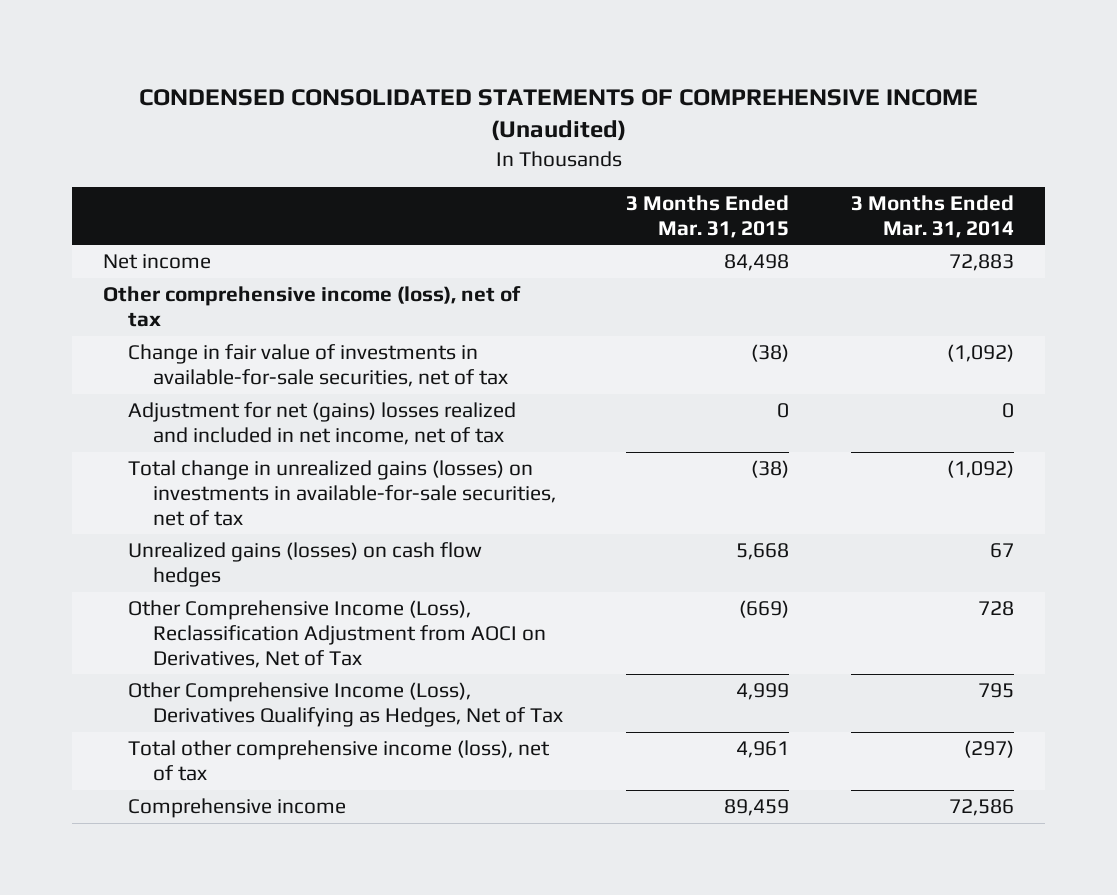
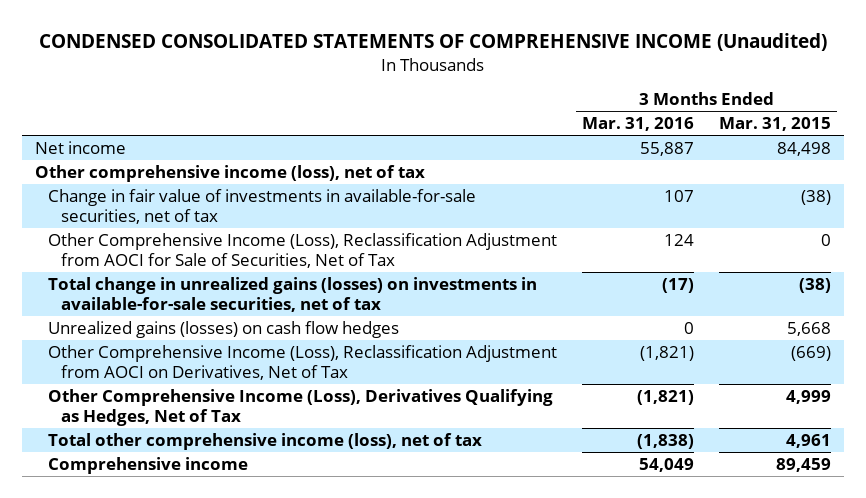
[851,195,1015,238] 3 Months Ended Mar. 31, 2014 -> none
none -> [582,117,695,132] Mar. 31, 2016
[128,402,517,445] Adjustment for net (gains) losses realized and included in net income, net of tax -> [48,232,558,268] Other Comprehensive Income (Loss), Reclassification Adjustment from AOCI for Sale of Securities, Net of Tax

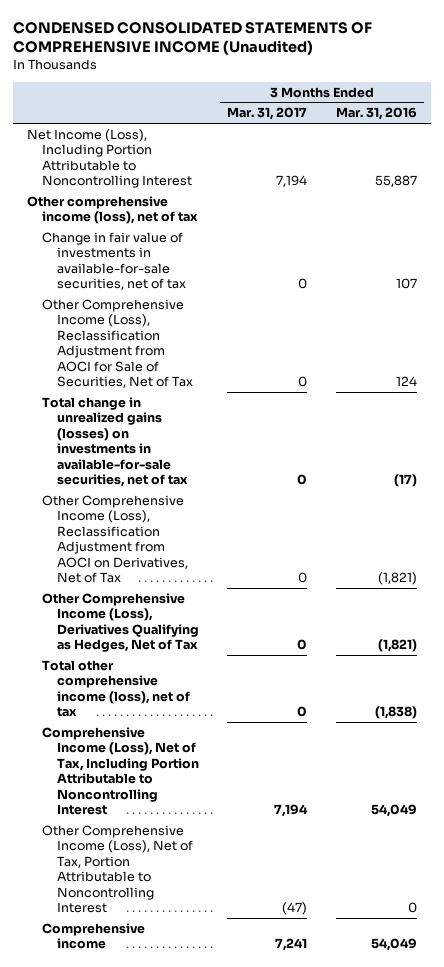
[719,117,832,132] Mar. 31, 2015 -> none
none -> [227,107,308,121] Mar. 31, 2017
[34,140,126,154] Net income -> [27,128,193,189] Net Income (Loss), Including Portion Attributable to Noncontrolling Interest
[48,320,400,338] Unrealized gains (losses) on cash flow hedges -> none
none -> [42,726,200,816] Comprehensive Income (Loss), Net of Tax, Including Portion Attributable to Noncontrolling Interest
none -> [42,824,194,914] Other Comprehensive Income (Loss), Net of Tax, Portion Attributable to Noncontrolling Interest

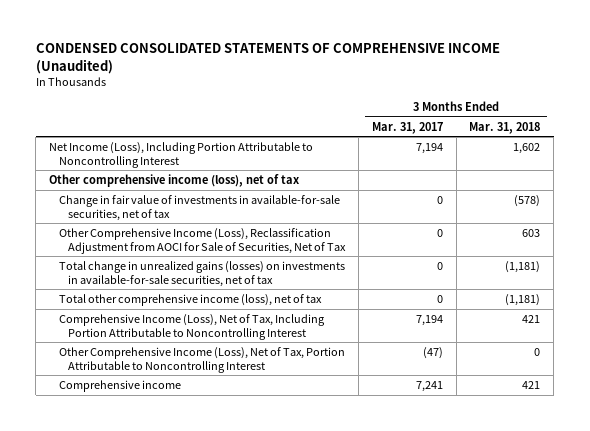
[335,107,417,121] Mar. 31, 2016 -> none
none -> [469,121,541,134] Mar. 31, 2018
[42,494,189,584] Other Comprehensive Income (Loss), Reclassification Adjustment from AOCI on Derivatives, Net of Tax -> none
[42,592,200,653] Other Comprehensive Income (Loss), Derivatives Qualifying as Hedges, Net of Tax -> none

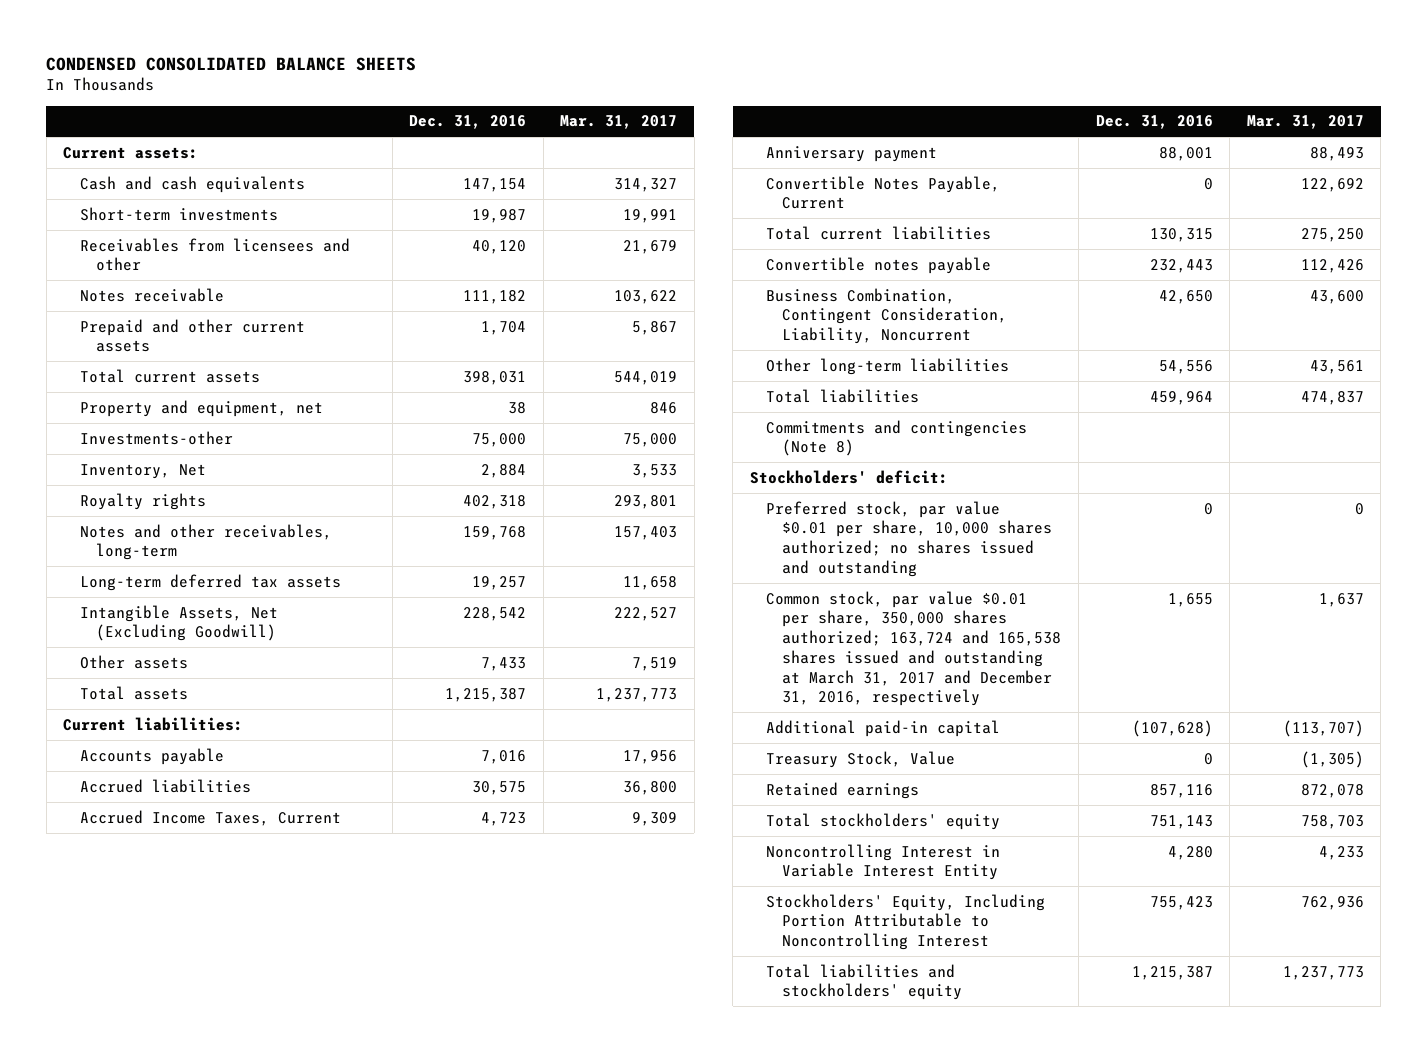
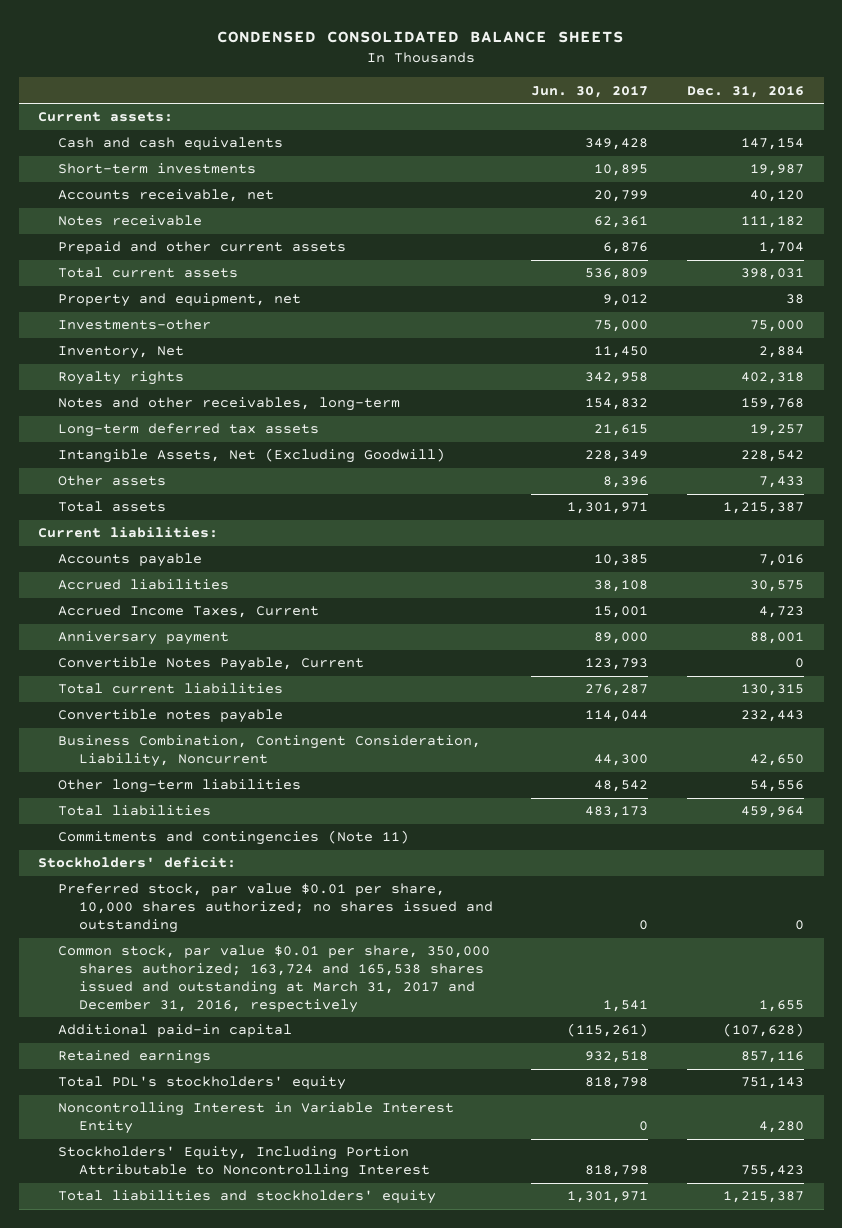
[560,115,678,130] Mar. 31, 2017 -> none
none -> [531,85,649,98] Jun. 30, 2017
[79,237,350,272] Receivables from licensees and other -> [58,189,275,203] Accounts receivable, net
[766,419,1028,457] Commitments and contingencies (Note 8) -> [58,830,410,846] Commitments and contingencies (Note 11)
[766,750,956,768] Treasury Stock, Value -> none
[766,812,1001,830] Total stockholders' equity -> [58,1076,347,1091] Total PDL's stockholders' equity

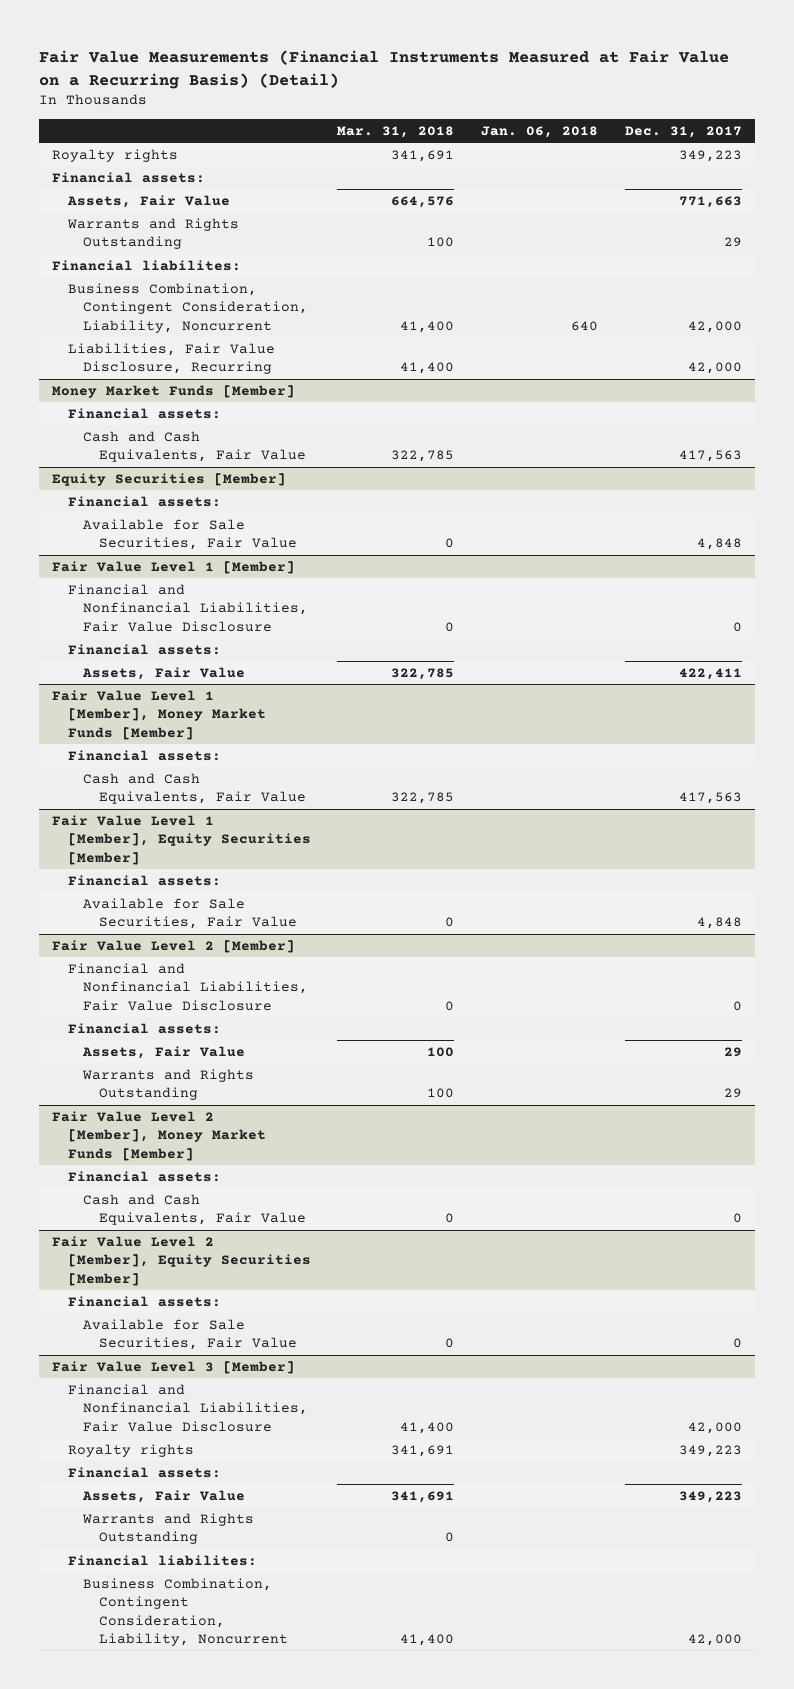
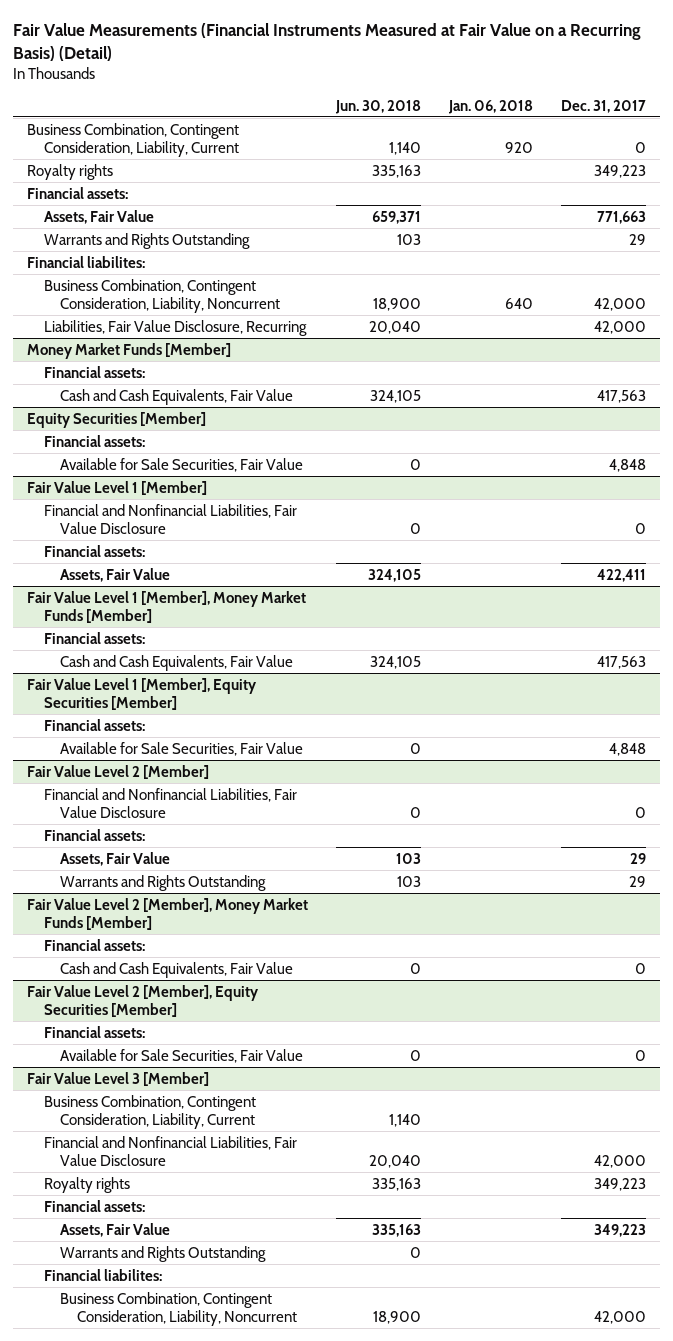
[337,125,455,138] Mar. 31, 2018 -> none
none -> [334,99,421,114] Jun. 30, 2018
none -> [26,122,239,157] Business Combination, Contingent Consideration, Liability, Current
none -> [43,1094,256,1129] Business Combination, Contingent Consideration, Liability, Current

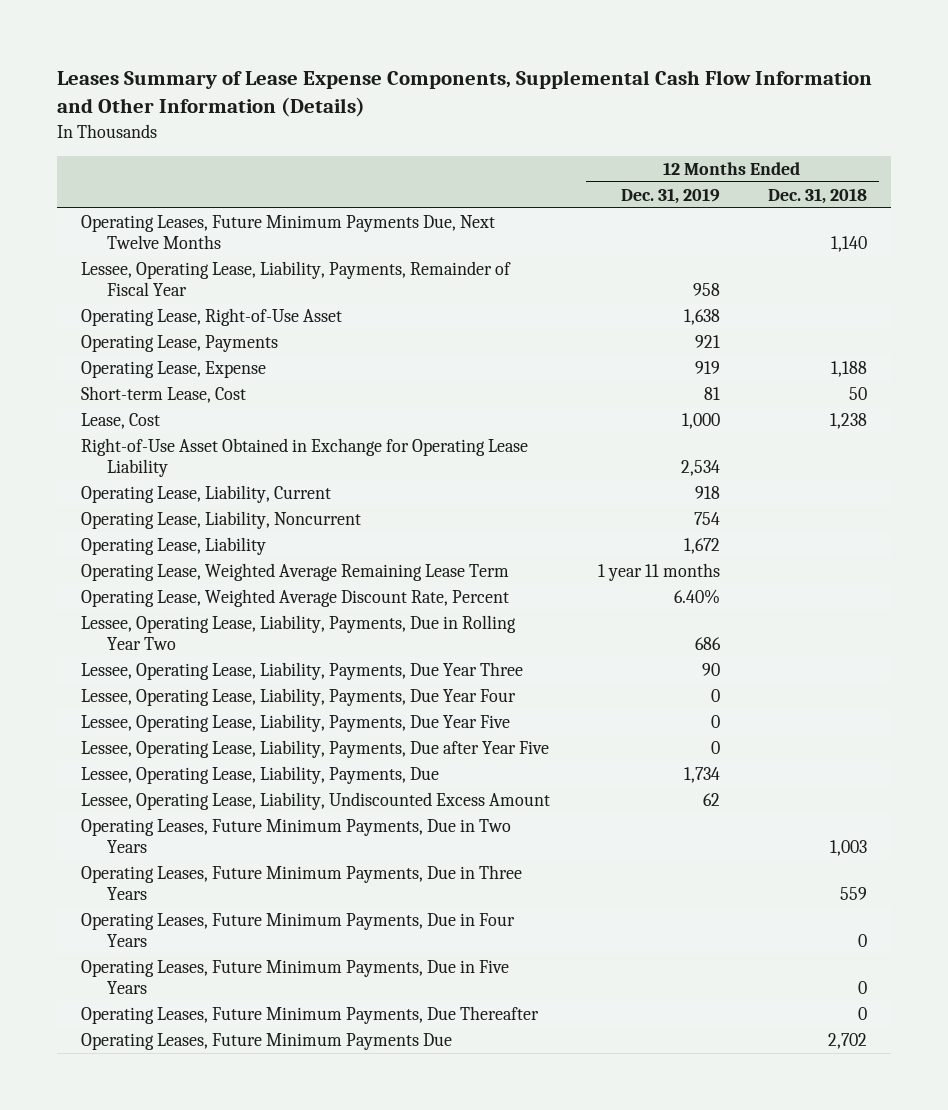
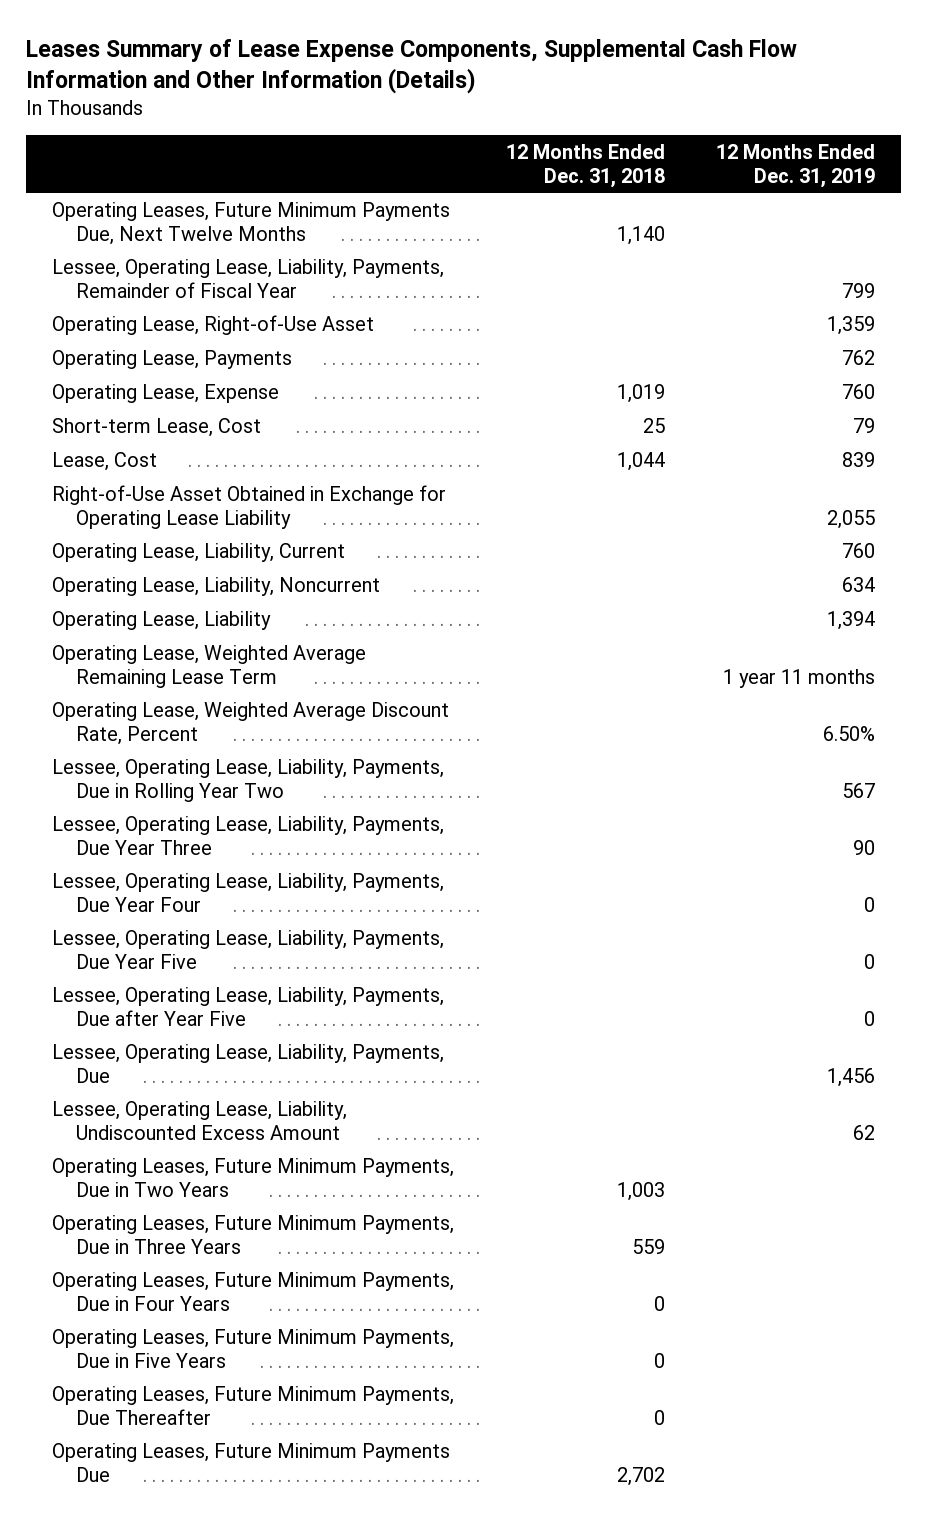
[692,283,720,297] 958 -> [842,282,876,298] 799
[683,309,720,326] 1,638 -> [827,315,876,335] 1,359
[694,335,720,349] 921 -> [842,349,876,365] 762
[694,361,720,375] 919 -> [842,383,876,399] 760
[830,361,867,378] 1,188 -> [616,383,665,403] 1,019
[703,387,720,401] 81 -> [853,417,876,433] 79
[848,387,867,401] 50 -> [642,417,665,433] 25
[681,413,720,430] 1,000 -> [842,451,876,467] 839
[829,413,867,430] 1,238 -> [616,451,665,471] 1,044
[680,460,720,477] 2,534 -> [827,509,876,529] 2,055
[694,486,720,500] 918 -> [842,542,876,558] 760
[693,512,720,526] 754 -> [842,576,876,592] 634
[683,538,720,555] 1,672 -> [827,610,876,630] 1,394
[673,589,720,605] 6.40% -> [823,725,876,741] 6.50%
[694,637,721,651] 686 -> [842,782,876,798] 567
[683,767,720,784] 1,734 -> [827,1067,876,1087] 1,456

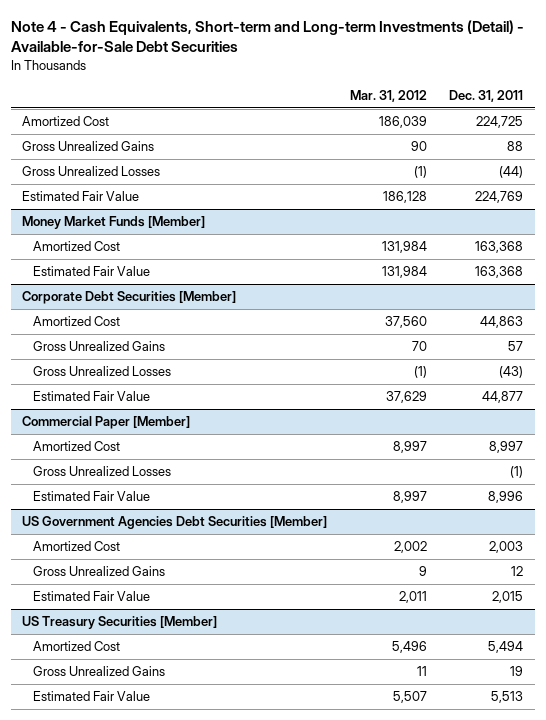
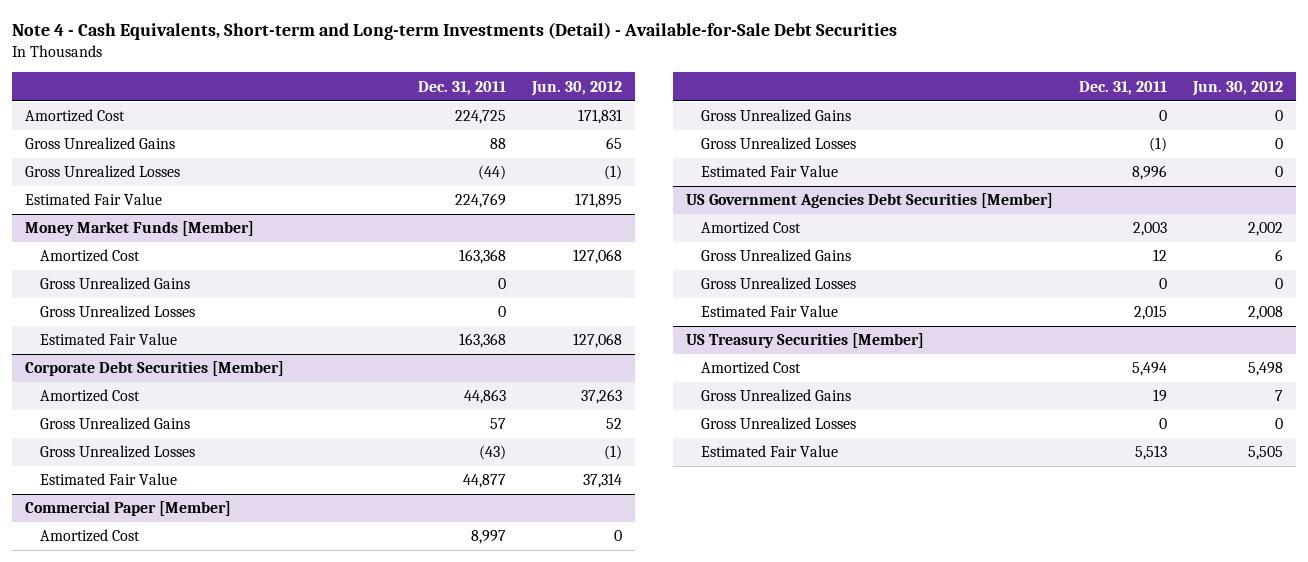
[349,89,427,102] Mar. 31, 2012 -> none
none -> [530,80,622,96] Jun. 30, 2012
none -> [40,277,191,291] Gross Unrealized Gains
none -> [40,305,196,319] Gross Unrealized Losses
none -> [700,109,851,123] Gross Unrealized Gains
none -> [700,277,856,291] Gross Unrealized Losses
none -> [700,417,856,431] Gross Unrealized Losses

